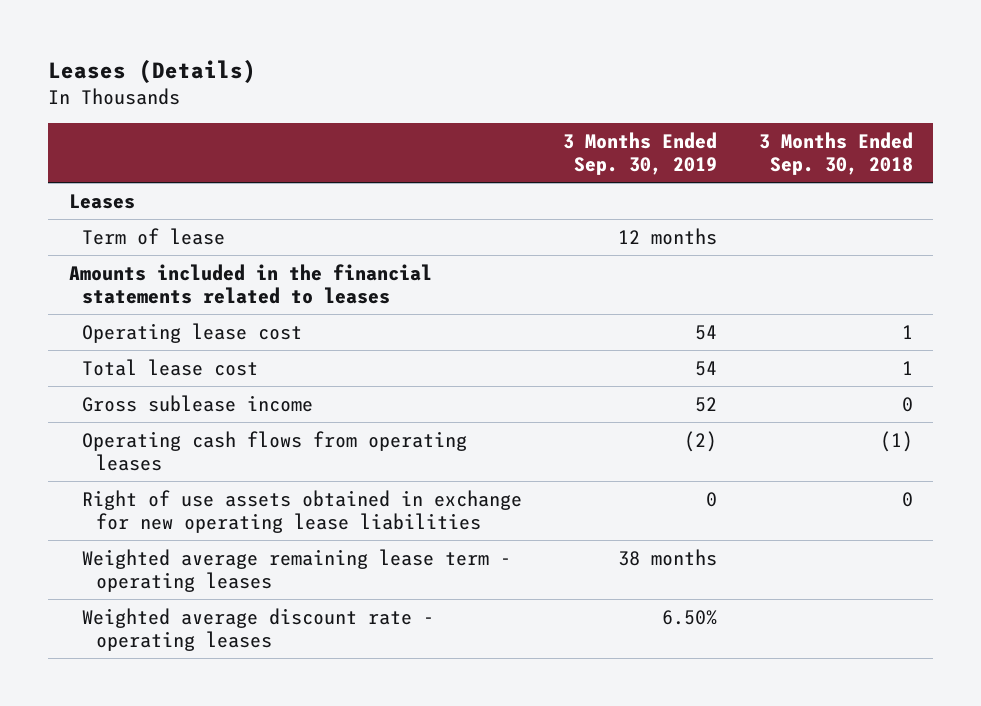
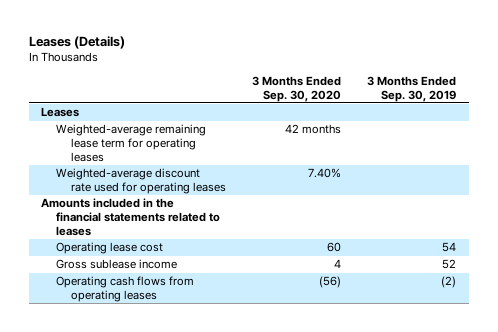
[758,132,913,176] 3 Months Ended Sep. 30, 2018 -> none
none -> [252,75,342,102] 3 Months Ended Sep. 30, 2020
[82,227,226,245] Term of lease -> none
none -> [56,124,207,162] Weighted-average remaining lease term for operating leases
none -> [56,168,227,195] Weighted-average discount rate used for operating leases
[82,358,259,376] Total lease cost -> none
[82,489,523,533] Right of use assets obtained in exchange for new operating lease liabilities -> none
[82,548,512,592] Weighted average remaining lease term - operating leases -> none
[82,607,435,651] Weighted average discount rate - operating leases -> none

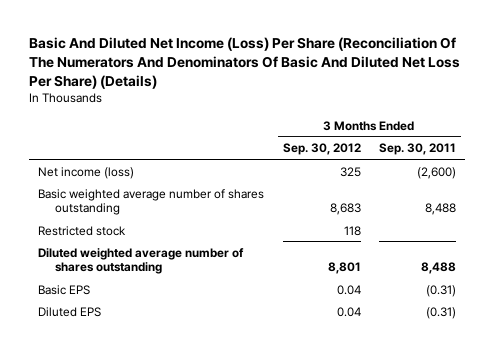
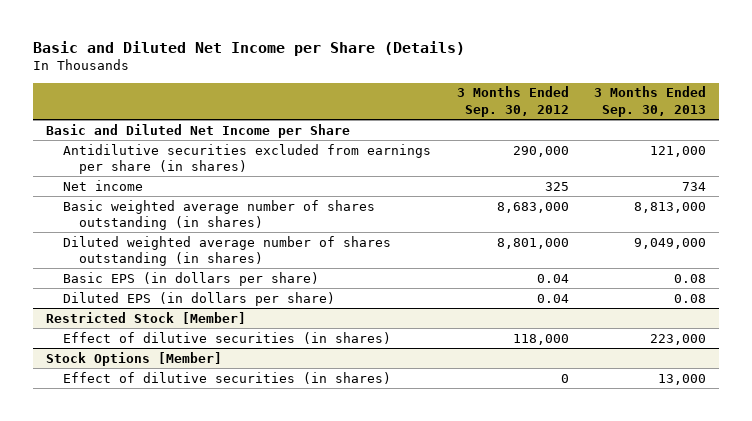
[28,36,460,89] Basic And Diluted Net Income (Loss) Per Share (Reconciliation Of The Numerators And Denominators Of Basic And Diluted Net Loss Per Share) (Details) -> [33,40,466,56] Basic and Diluted Net Income per Share (Details)
[379,143,457,156] Sep. 30, 2011 -> none
none -> [594,86,707,117] 3 Months Ended Sep. 30, 2013
[38,225,127,236] Restricted stock -> none
none -> [45,123,350,138] Basic and Diluted Net Income per Share
none -> [62,143,431,175] Antidilutive securities excluded from earnings per share (in shares)
[38,166,135,179] Net income (loss) -> [62,179,143,191] Net income
[38,188,265,216] Basic weighted average number of shares outstanding -> [62,199,375,231] Basic weighted average number of shares outstanding (in shares)
[329,203,361,216] 8,683 -> [496,201,569,213] 8,683,000
[38,247,245,275] Diluted weighted average number of shares outstanding -> [62,235,391,267] Diluted weighted average number of shares outstanding (in shares)
[327,262,361,275] 8,801 -> [496,237,569,249] 8,801,000
[38,284,91,295] Basic EPS -> [62,271,319,286] Basic EPS (in dollars per share)
[38,306,102,317] Diluted EPS -> [62,291,335,306] Diluted EPS (in dollars per share)
none -> [45,311,246,324] Restricted Stock [Member]
none -> [62,331,391,344] Effect of dilutive securities (in shares)
none -> [45,351,222,366] Stock Options [Member]
none -> [62,371,391,384] Effect of dilutive securities (in shares)

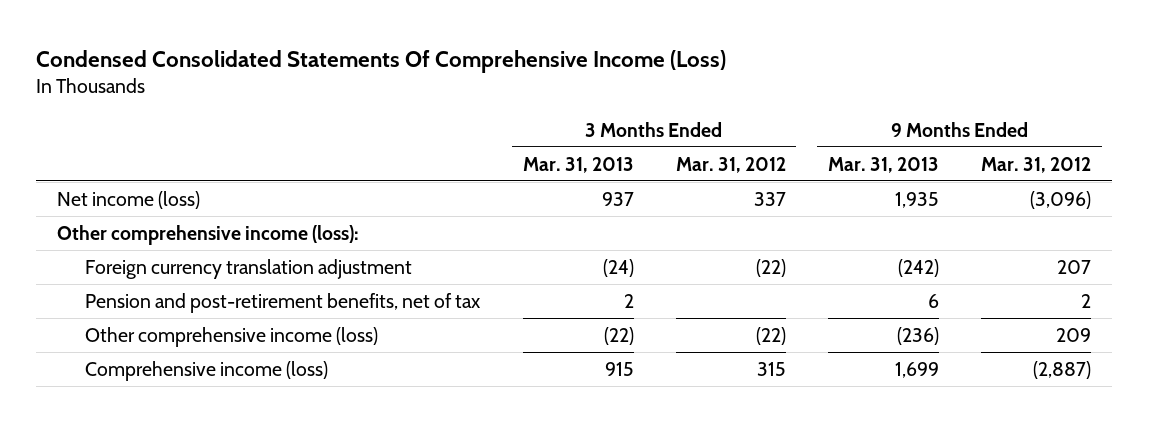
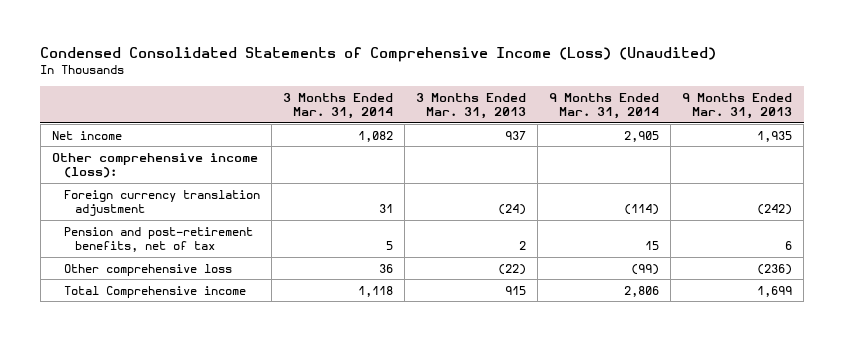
[36,49,727,73] Condensed Consolidated Statements Of Comprehensive Income (Loss) -> [40,47,717,63] Condensed Consolidated Statements of Comprehensive Income (Loss) (Unaudited)
[675,156,786,173] Mar. 31, 2012 -> none
[981,156,1092,173] Mar. 31, 2012 -> none
none -> [282,92,393,120] 3 Months Ended Mar. 31, 2014
none -> [548,92,659,120] 9 Months Ended Mar. 31, 2014
[57,190,201,209] Net income (loss) -> [51,130,122,140] Net income
[85,326,379,347] Other comprehensive income (loss) -> [63,263,232,276] Other comprehensive loss
[85,360,329,381] Comprehensive income (loss) -> [63,285,246,298] Total Comprehensive income

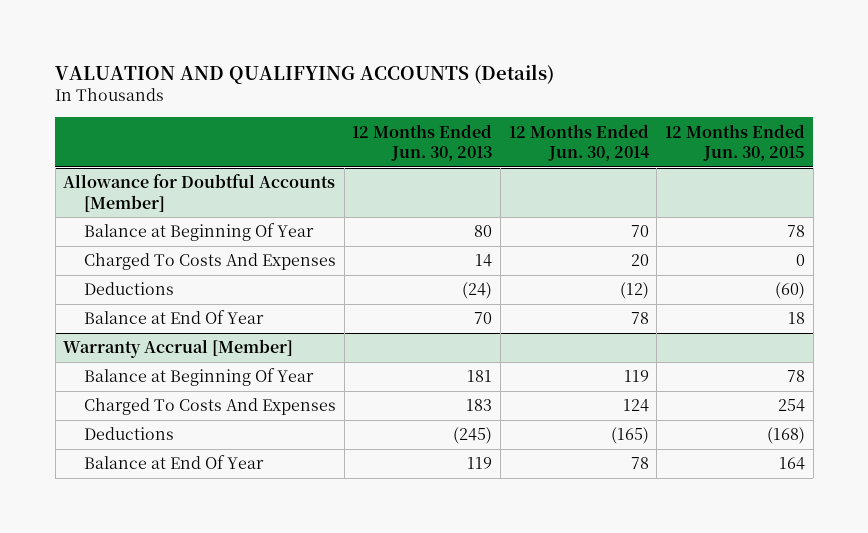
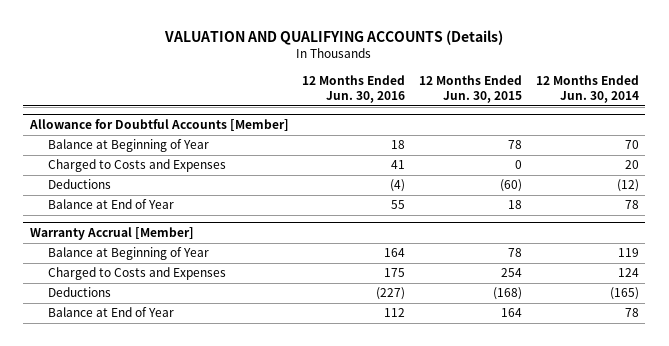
[352,123,493,162] 12 Months Ended Jun. 30, 2013 -> none
none -> [302,74,406,103] 12 Months Ended Jun. 30, 2016
[84,223,315,242] Balance at Beginning Of Year -> [48,139,210,153] Balance at Beginning of Year
[84,253,337,271] Charged To Costs And Expenses -> [48,159,227,173] Charged to Costs and Expenses
[84,310,265,325] Balance at End Of Year -> [48,199,175,210] Balance at End of Year
[84,368,315,387] Balance at Beginning Of Year -> [48,247,210,261] Balance at Beginning of Year
[84,398,337,416] Charged To Costs And Expenses -> [48,267,227,281] Charged to Costs and Expenses
[84,455,265,470] Balance at End Of Year -> [48,307,175,318] Balance at End of Year

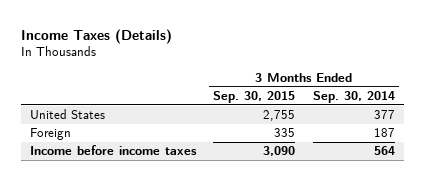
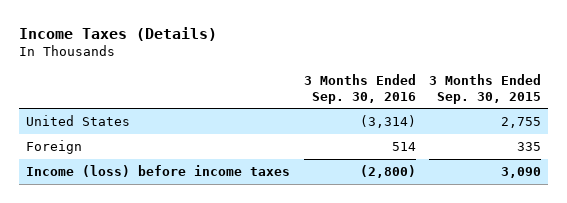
[312,90,395,103] Sep. 30, 2014 -> none
none -> [303,74,416,104] 3 Months Ended Sep. 30, 2016
[29,145,197,156] Income before income taxes -> [25,164,290,177] Income (loss) before income taxes

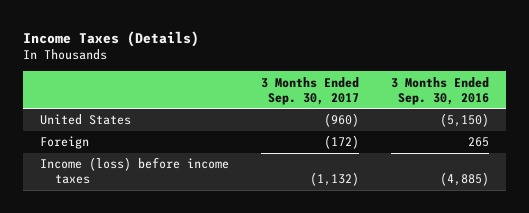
[429,74,542,104] 3 Months Ended Sep. 30, 2015 -> none
none -> [260,76,359,105] 3 Months Ended Sep. 30, 2017
[359,114,416,128] (3,314) -> [440,113,490,128] (5,150)
[391,141,416,151] 514 -> [468,137,490,148] 265
[359,164,416,178] (2,800) -> [440,172,490,187] (4,885)

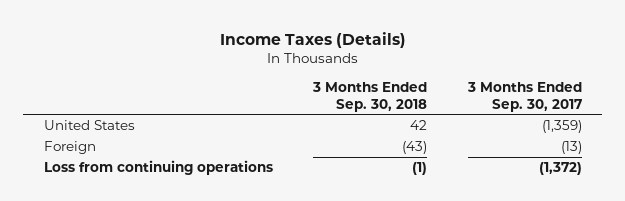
[391,76,490,105] 3 Months Ended Sep. 30, 2016 -> none
none -> [312,82,428,112] 3 Months Ended Sep. 30, 2018
[39,157,229,185] Income (loss) before income taxes -> none
[323,113,359,128] (960) -> [541,120,582,134] (1,359)
[323,135,359,150] (172) -> [560,141,582,155] (13)
none -> [43,160,273,176] Loss from continuing operations

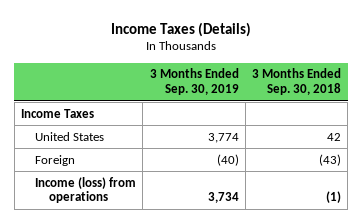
[466,82,582,112] 3 Months Ended Sep. 30, 2017 -> none
none -> [149,68,239,96] 3 Months Ended Sep. 30, 2019
none -> [21,108,95,118] Income Taxes
[43,160,273,176] Loss from continuing operations -> [34,176,136,204] Income (loss) from operations

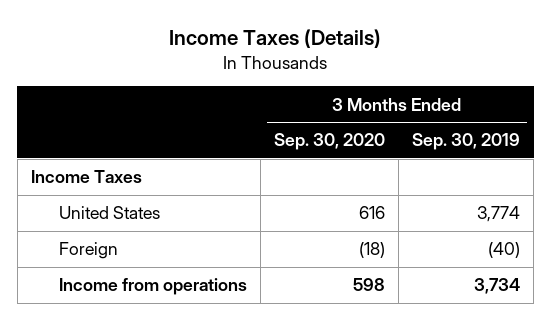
[252,68,342,96] 3 Months Ended Sep. 30, 2018 -> none
none -> [273,133,385,151] Sep. 30, 2020
[34,176,136,204] Income (loss) from operations -> [58,278,247,296] Income from operations

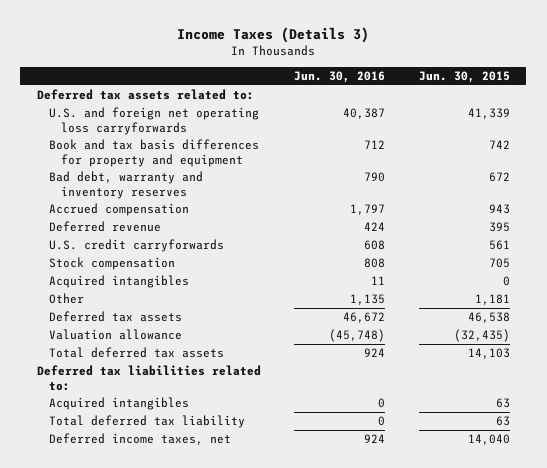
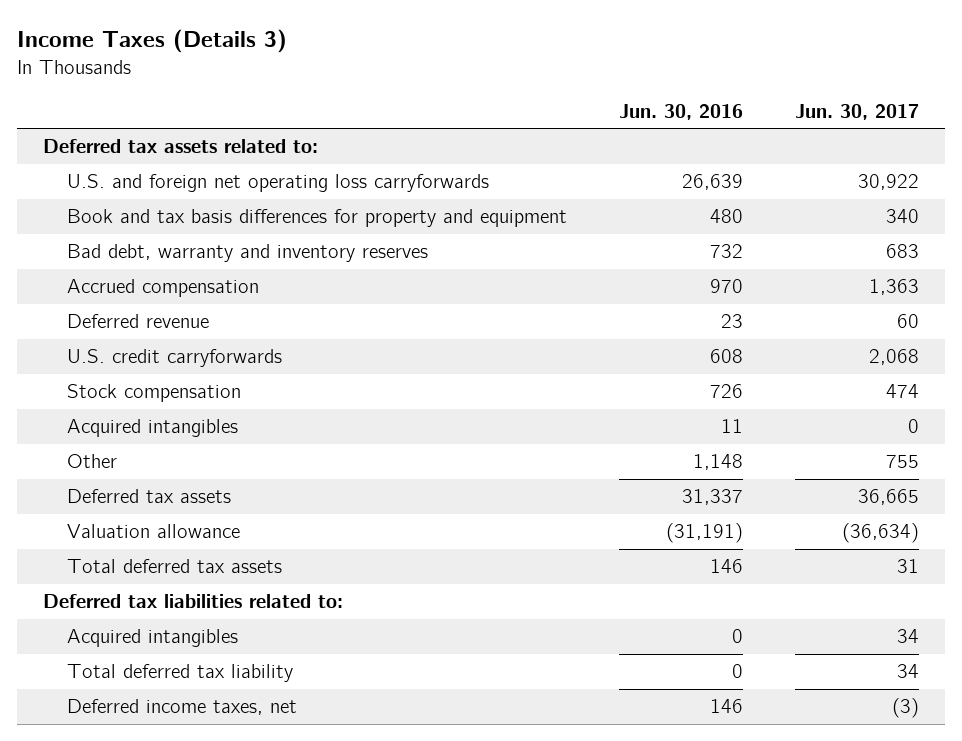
[418,70,510,83] Jun. 30, 2015 -> none
none -> [795,103,920,120] Jun. 30, 2017
[343,108,386,120] 40,387 -> [682,174,744,191] 26,639
[364,140,386,150] 712 -> [710,209,744,224] 480
[364,172,386,183] 790 -> [710,244,744,259] 732
[350,204,386,216] 1,797 -> [710,279,744,294] 970
[364,222,386,232] 424 -> [721,314,744,329] 23
[364,258,386,269] 808 -> [710,384,744,399] 726
[350,294,386,306] 1,135 -> [693,454,744,471] 1,148
[343,312,386,324] 46,672 -> [682,489,744,506] 31,337
[329,329,386,343] (45,748) -> [666,523,744,544] (31,191)
[364,348,386,358] 924 -> [710,559,744,574] 146
[364,434,386,444] 924 -> [710,699,744,714] 146

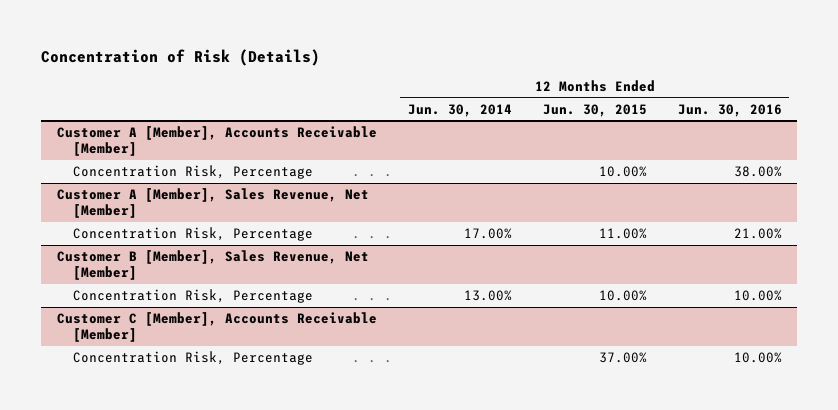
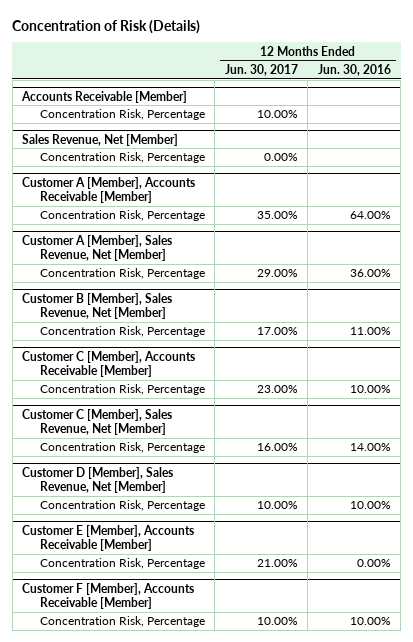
[407,103,512,117] Jun. 30, 2014 -> none
[542,103,647,117] Jun. 30, 2015 -> none
none -> [224,64,298,77] Jun. 30, 2017
none -> [21,90,188,103] Accounts Receivable [Member]
none -> [39,109,205,121] Concentration Risk, Percentage
none -> [22,133,179,146] Sales Revenue, Net [Member]
none -> [39,152,205,164] Concentration Risk, Percentage
[733,165,782,177] 38.00% -> [349,211,391,220] 64.00%
[733,227,782,239] 21.00% -> [349,269,391,278] 36.00%
[733,289,782,301] 10.00% -> [349,327,391,336] 11.00%
none -> [22,408,173,435] Customer C [Member], Sales Revenue, Net [Member]
none -> [39,442,205,454] Concentration Risk, Percentage
none -> [22,466,174,493] Customer D [Member], Sales Revenue, Net [Member]
none -> [39,500,205,512] Concentration Risk, Percentage
none -> [22,524,195,551] Customer E [Member], Accounts Receivable [Member]
none -> [39,558,205,570] Concentration Risk, Percentage
none -> [22,582,195,609] Customer F [Member], Accounts Receivable [Member]
none -> [39,616,205,628] Concentration Risk, Percentage

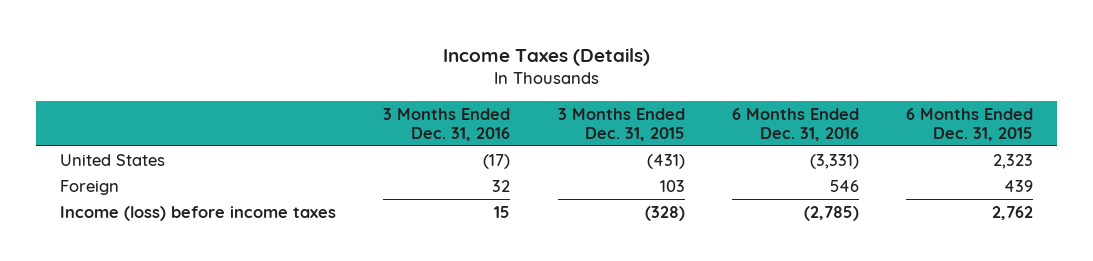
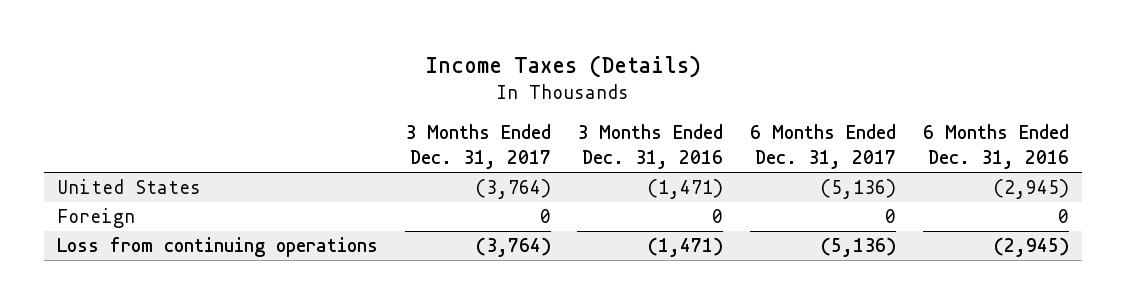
[557,107,685,141] 3 Months Ended Dec. 31, 2015 -> none
[906,107,1034,141] 6 Months Ended Dec. 31, 2015 -> none
none -> [404,124,551,170] 3 Months Ended Dec. 31, 2017
none -> [749,124,896,170] 6 Months Ended Dec. 31, 2017
[59,205,336,221] Income (loss) before income taxes -> none
[483,153,511,169] (17) -> [647,179,724,200] (1,471)
[809,153,859,169] (3,331) -> [992,179,1069,200] (2,945)
[492,179,511,192] 32 -> [712,209,724,224] 0
[829,179,859,192] 546 -> [1057,209,1069,224] 0
none -> [57,237,379,258] Loss from continuing operations

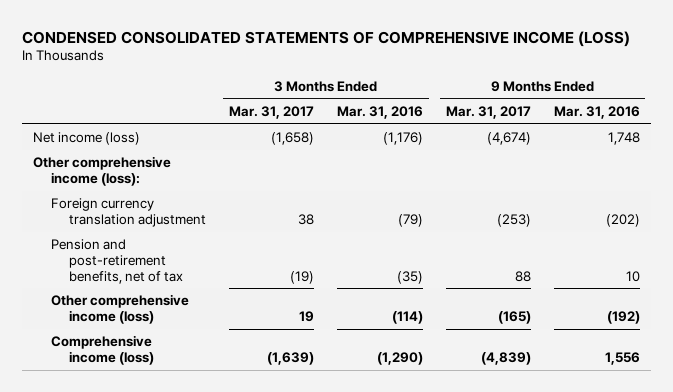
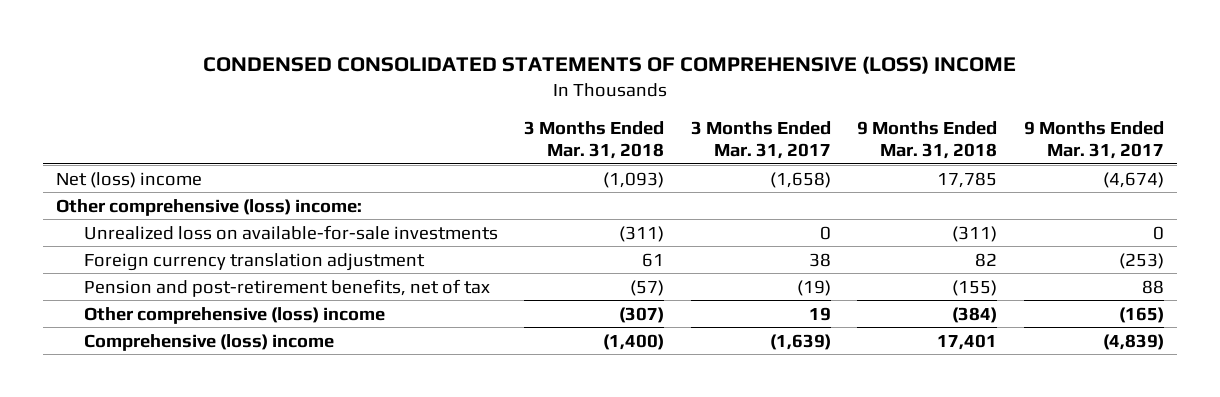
[21,30,630,47] CONDENSED CONSOLIDATED STATEMENTS OF COMPREHENSIVE INCOME (LOSS) -> [202,56,1016,75] CONDENSED CONSOLIDATED STATEMENTS OF COMPREHENSIVE (LOSS) INCOME
[336,106,423,120] Mar. 31, 2016 -> none
[553,106,640,120] Mar. 31, 2016 -> none
none -> [524,120,665,159] 3 Months Ended Mar. 31, 2018
none -> [857,120,998,159] 9 Months Ended Mar. 31, 2018
[33,132,141,146] Net income (loss) -> [55,171,202,188] Net (loss) income
[33,156,172,186] Other comprehensive income (loss): -> [55,198,362,216] Other comprehensive (loss) income:
none -> [83,224,498,240] Unrealized loss on available-for-sale investments
[51,294,190,324] Other comprehensive income (loss) -> [83,306,385,324] Other comprehensive (loss) income
[51,335,155,365] Comprehensive income (loss) -> [83,333,334,351] Comprehensive (loss) income

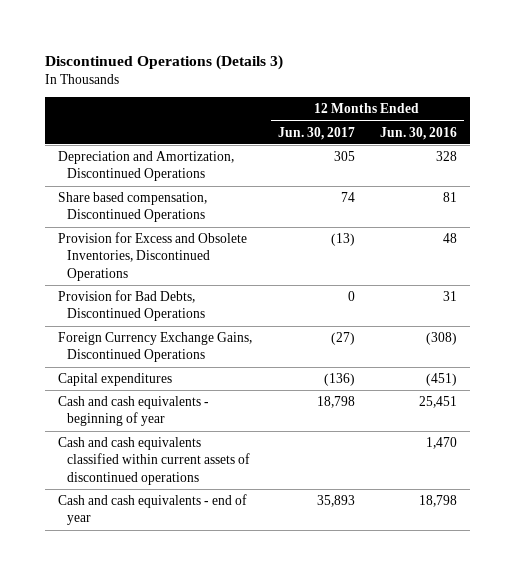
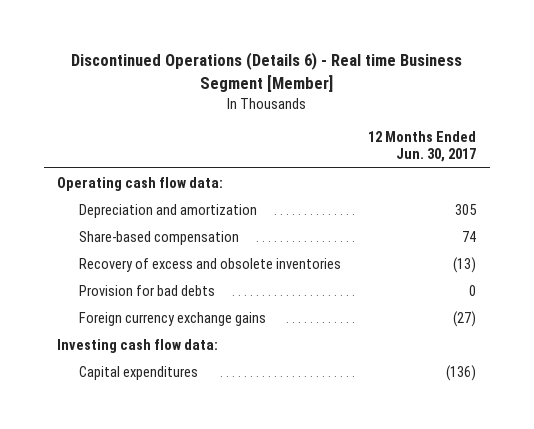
[45,54,284,70] Discontinued Operations (Details 3) -> [70,52,462,93] Discontinued Operations (Details 6) - Real time Business Segment [Member]
[380,126,458,140] Jun. 30, 2016 -> none
none -> [57,176,224,191] Operating cash flow data:
[57,151,234,182] Depreciation and Amortization, Discontinued Operations -> [79,203,258,218] Depreciation and amortization
[57,192,207,223] Share based compensation, Discontinued Operations -> [79,230,240,245] Share-based compensation
[57,232,247,281] Provision for Excess and Obsolete Inventories, Discontinued Operations -> [79,257,342,272] Recovery of excess and obsolete inventories
[57,290,206,322] Provision for Bad Debts, Discontinued Operations -> [79,284,216,296] Provision for bad debts
[57,332,252,363] Foreign Currency Exchange Gains, Discontinued Operations -> [79,311,267,326] Foreign currency exchange gains
none -> [57,338,219,353] Investing cash flow data:
[57,396,209,427] Cash and cash equivalents - beginning of year -> none
[57,437,251,485] Cash and cash equivalents classified within current assets of discontinued operations -> none
[57,494,247,526] Cash and cash equivalents - end of year -> none

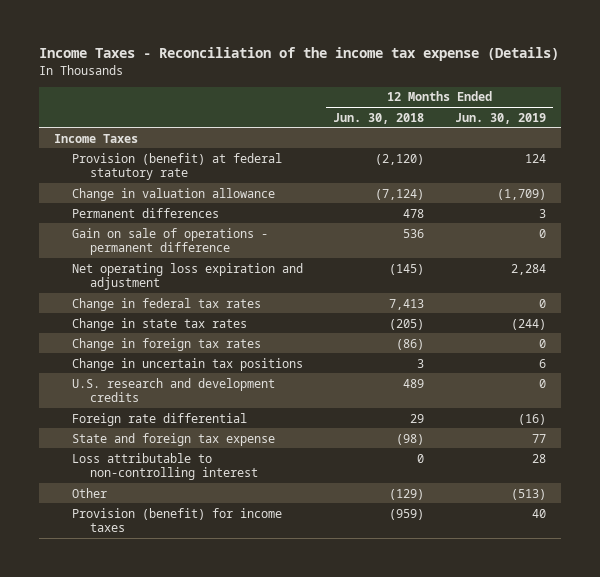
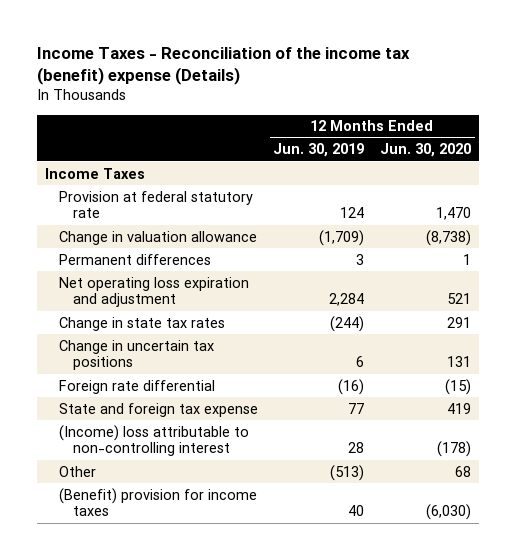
[39,47,560,62] Income Taxes - Reconciliation of the income tax expense (Details) -> [36,47,410,86] Income Taxes - Reconciliation of the income tax (benefit) expense (Details)
[333,112,425,124] Jun. 30, 2018 -> none
none -> [380,143,472,158] Jun. 30, 2020
[72,152,283,181] Provision (benefit) at federal statutory rate -> [58,190,253,219] Provision at federal statutory rate
[72,227,269,256] Gain on sale of operations - permanent difference -> none
[72,297,262,311] Change in federal tax rates -> none
[72,337,262,351] Change in foreign tax rates -> none
[72,377,276,403] U.S. research and development credits -> none
[72,452,259,481] Loss attributable to non-controlling interest -> [58,424,249,457] (Income) loss attributable to non-controlling interest
[72,507,283,533] Provision (benefit) for income taxes -> [58,487,257,517] (Benefit) provision for income taxes

